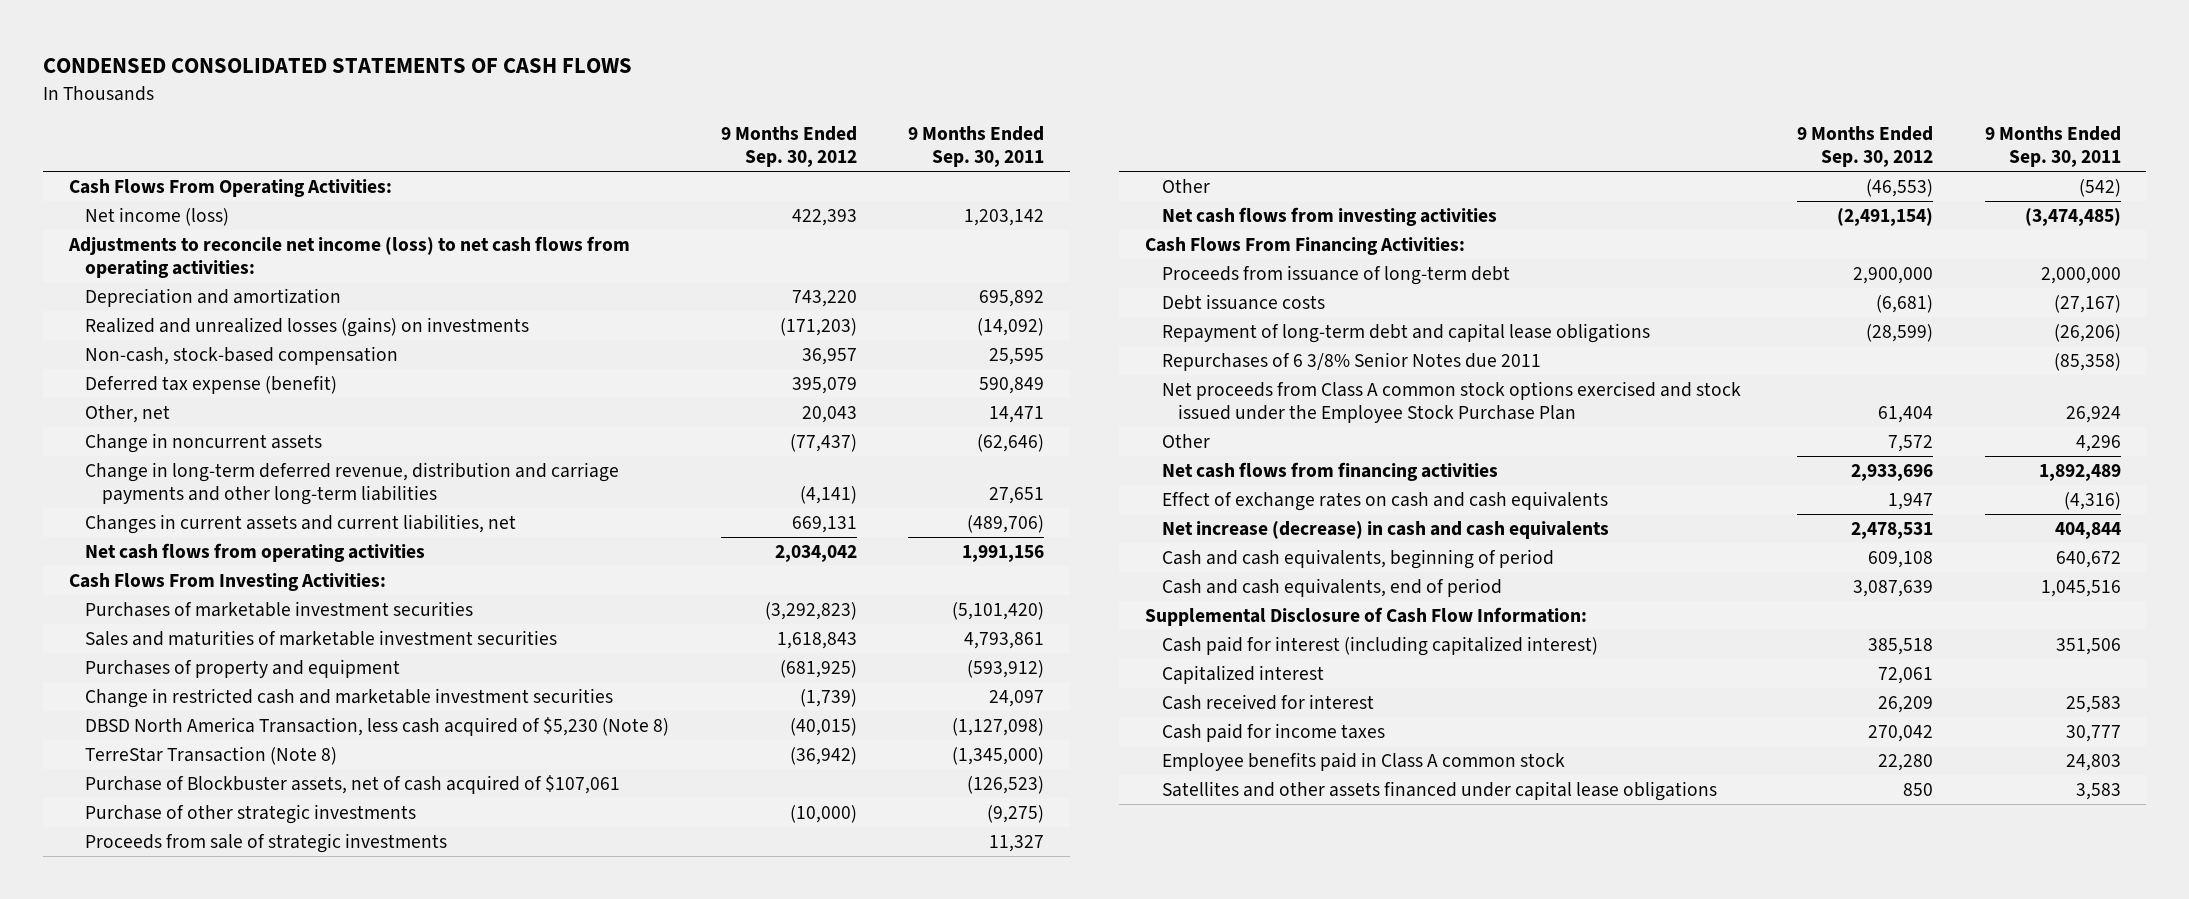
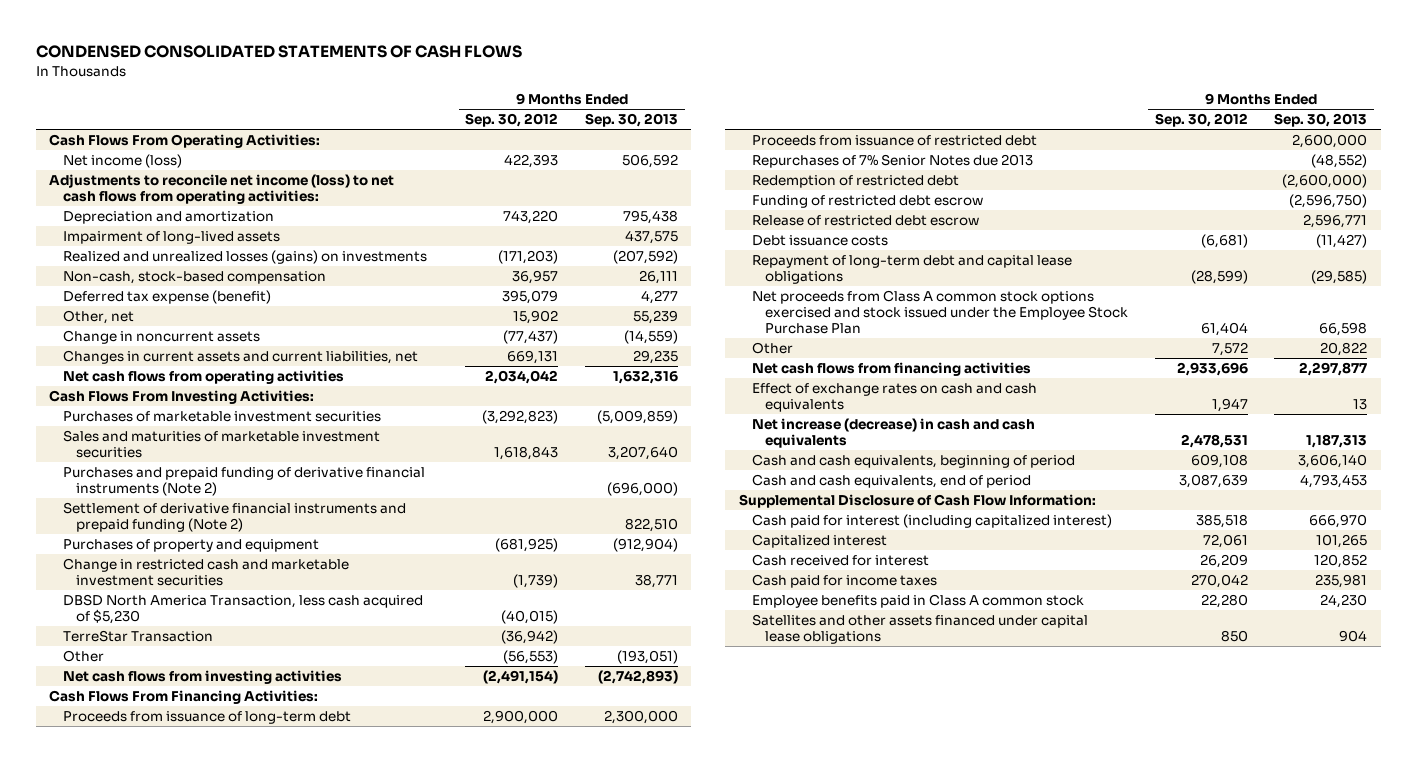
[908,126,1045,168] 9 Months Ended Sep. 30, 2011 -> none
none -> [585,113,679,128] Sep. 30, 2013
none -> [62,230,280,244] Impairment of long-lived assets
[801,405,857,423] 20,043 -> [513,309,559,324] 15,902
[85,461,620,505] Change in long-term deferred revenue, distribution and carriage payments and other long-term liabilities -> none
none -> [62,466,425,496] Purchases and prepaid funding of derivative financial instruments (Note 2)
none -> [62,501,406,532] Settlement of derivative financial instruments and prepaid funding (Note 2)
[85,774,621,794] Purchase of Blockbuster assets, net of cash acquired of $107,061 -> none
[85,803,417,824] Purchase of other strategic investments -> none
[85,832,448,853] Proceeds from sale of strategic investments -> none
[85,716,670,736] DBSD North America Transaction, less cash acquired of $5,230 (Note 8) -> [62,593,423,624] DBSD North America Transaction, less cash acquired of $5,230
[85,745,338,765] TerreStar Transaction (Note 8) -> [62,629,213,642] TerreStar Transaction
[1866,178,1934,197] (46,553) -> [503,649,559,664] (56,553)
none -> [751,134,1037,146] Proceeds from issuance of restricted debt
none -> [751,153,1033,168] Repurchases of 7% Senior Notes due 2013
none -> [751,174,959,188] Redemption of restricted debt
none -> [751,194,983,208] Funding of restricted debt escrow
none -> [751,214,979,226] Release of restricted debt escrow
[1161,351,1541,371] Repurchases of 6 3/8% Senior Notes due 2011 -> none

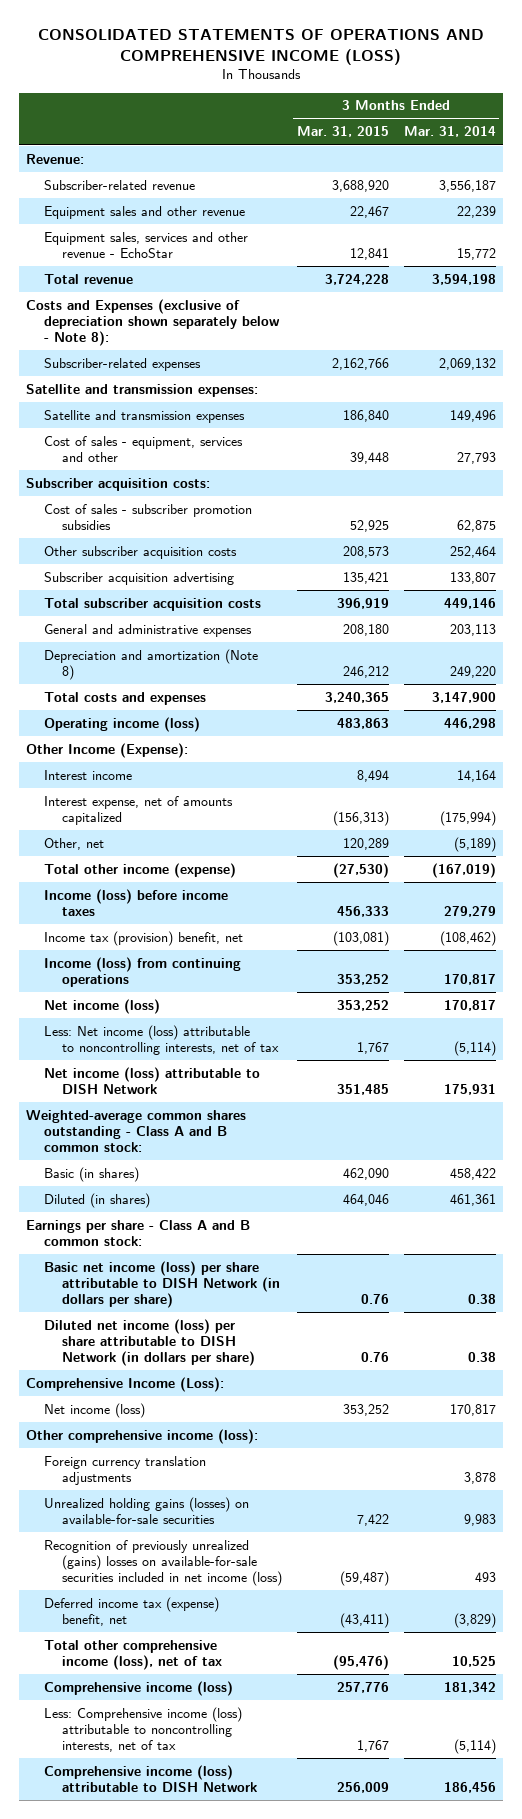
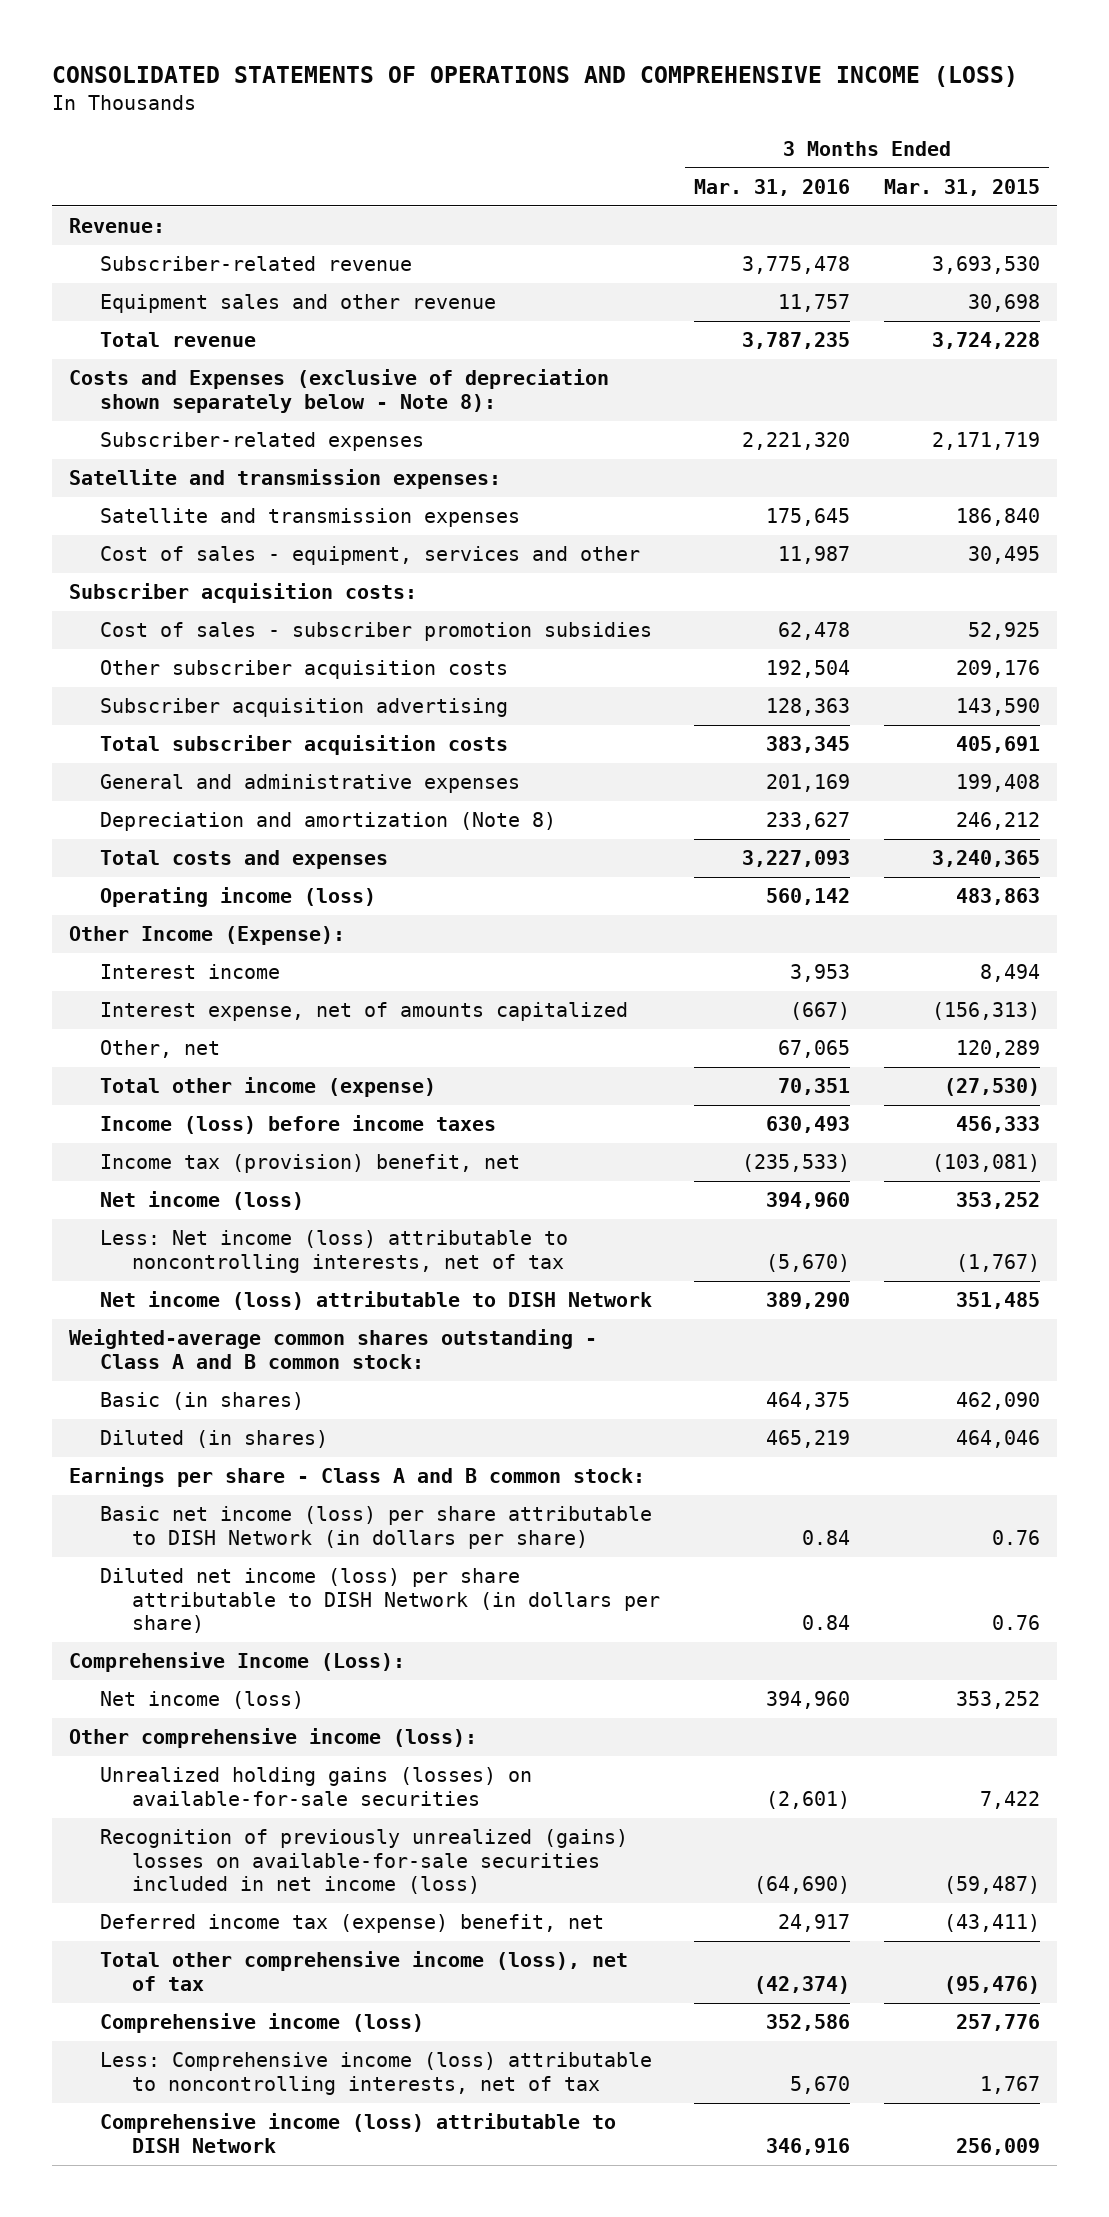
[403,126,496,138] Mar. 31, 2014 -> none
none -> [693,179,850,197] Mar. 31, 2016
[44,231,249,258] Equipment sales, services and other revenue - EchoStar -> none
[331,179,389,192] 3,688,920 -> [931,256,1040,275] 3,693,530
[349,205,389,218] 22,467 -> [967,294,1040,313] 30,698
[331,357,389,370] 2,162,766 -> [931,432,1040,451] 2,171,719
[349,451,389,464] 39,448 -> [967,546,1040,565] 30,495
[342,545,389,558] 208,573 -> [955,660,1040,679] 209,176
[342,571,389,584] 135,421 -> [955,698,1040,717] 143,590
[336,597,389,609] 396,919 -> [955,736,1040,754] 405,691
[342,623,389,636] 208,180 -> [955,774,1040,793] 199,408
[44,956,242,987] Income (loss) from continuing operations -> none
[356,1041,389,1054] 1,767 -> [955,1253,1040,1272] (1,767)
[44,1455,207,1485] Foreign currency translation adjustments -> none

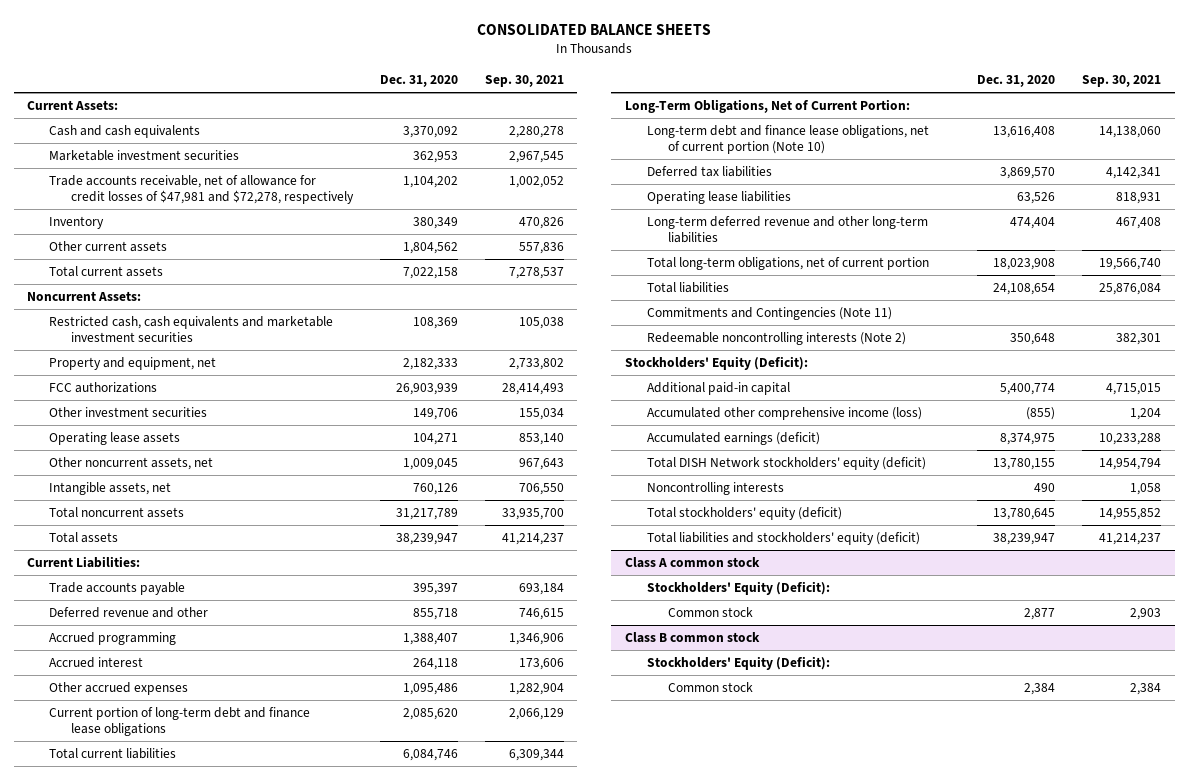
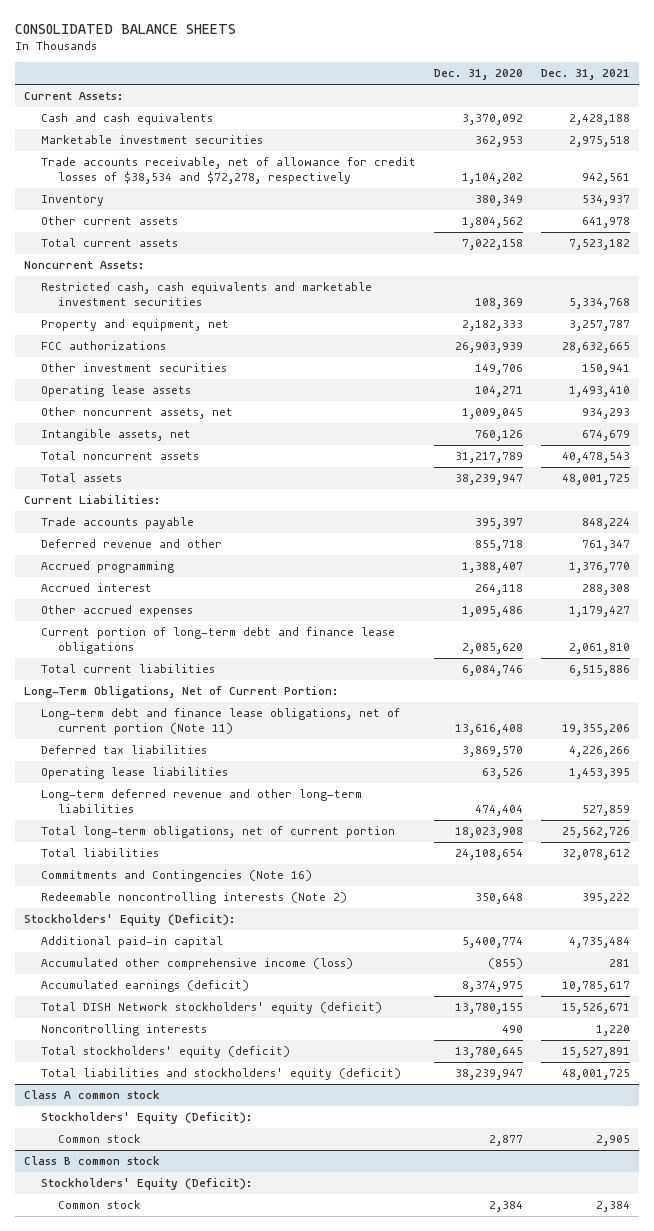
[484,75,564,88] Sep. 30, 2021 -> none
none -> [541,69,631,81] Dec. 31, 2021
[48,174,354,204] Trade accounts receivable, net of allowance for credit losses of $47,981 and $72,278, respectively -> [40,157,416,185] Trade accounts receivable, net of allowance for credit losses of $38,534 and $72,278, respectively
[646,124,929,154] Long-term debt and finance lease obligations, net of current portion (Note 10) -> [40,708,400,736] Long-term debt and finance lease obligations, net of current portion (Note 11)
[646,306,892,320] Commitments and Contingencies (Note 11) -> [40,870,312,883] Commitments and Contingencies (Note 16)

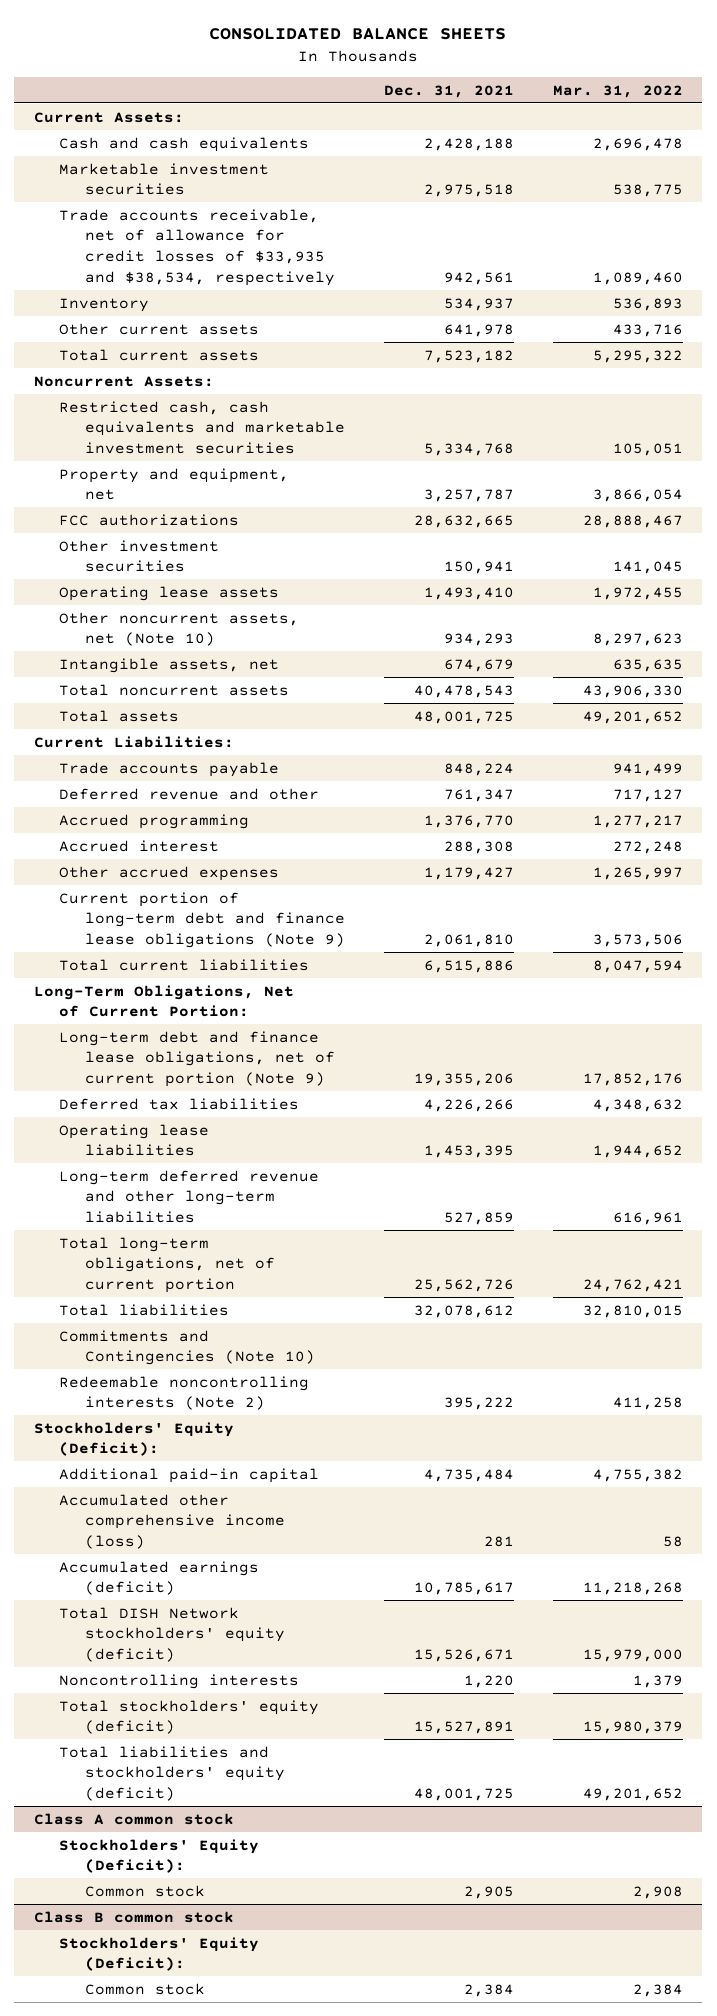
[434,69,524,81] Dec. 31, 2020 -> none
none -> [552,84,683,98] Mar. 31, 2022
[40,157,416,185] Trade accounts receivable, net of allowance for credit losses of $38,534 and $72,278, respectively -> [59,208,336,286] Trade accounts receivable, net of allowance for credit losses of $33,935 and $38,534, respectively
[40,407,233,420] Other noncurrent assets, net -> [59,611,300,647] Other noncurrent assets, net (Note 10)
[40,627,395,655] Current portion of long-term debt and finance lease obligations -> [59,891,346,949] Current portion of long-term debt and finance lease obligations (Note 9)
[40,708,400,736] Long-term debt and finance lease obligations, net of current portion (Note 11) -> [59,1030,336,1088] Long-term debt and finance lease obligations, net of current portion (Note 9)
[40,870,312,883] Commitments and Contingencies (Note 16) -> [59,1329,316,1366] Commitments and Contingencies (Note 10)

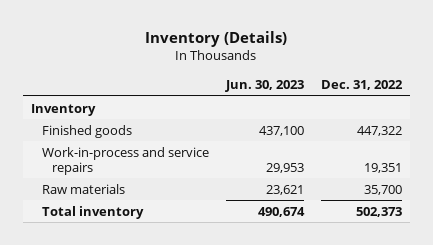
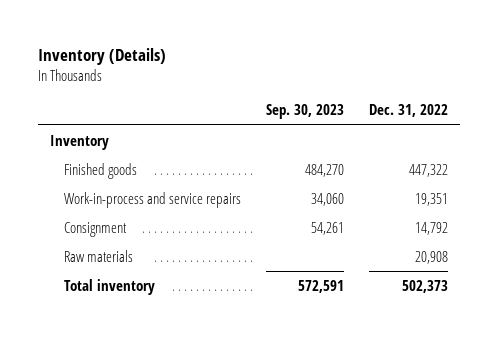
[224,80,304,93] Jun. 30, 2023 -> none
none -> [265,104,344,120] Sep. 30, 2023
none -> [63,221,127,237] Consignment
[363,184,402,195] 35,700 -> [414,250,448,264] 20,908

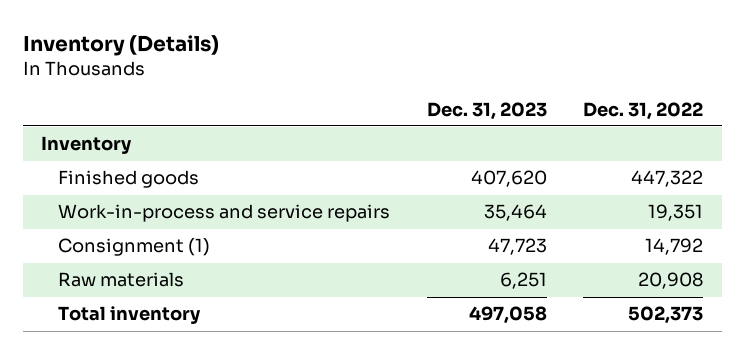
[265,104,344,120] Sep. 30, 2023 -> none
none -> [426,101,547,120] Dec. 31, 2023
[63,221,127,237] Consignment -> [58,238,211,257] Consignment (1)

